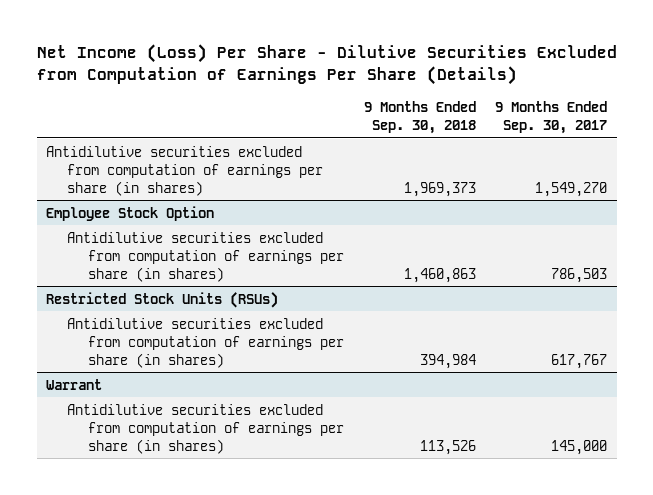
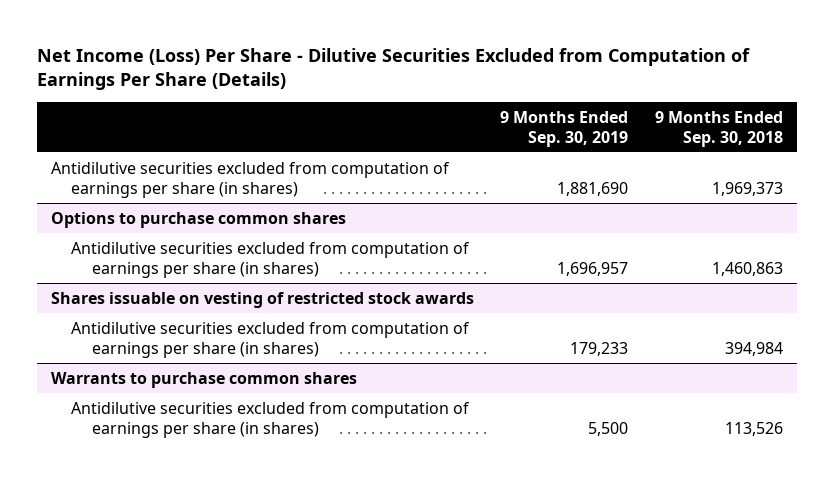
[494,100,607,134] 9 Months Ended Sep. 30, 2017 -> none
none -> [500,110,629,147] 9 Months Ended Sep. 30, 2019
[46,205,215,221] Employee Stock Option -> [50,211,346,228] Options to purchase common shares
[46,291,279,308] Restricted Stock Units (RSUs) -> [50,291,474,308] Shares issuable on vesting of restricted stock awards
[46,378,103,390] Warrant -> [50,371,357,388] Warrants to purchase common shares

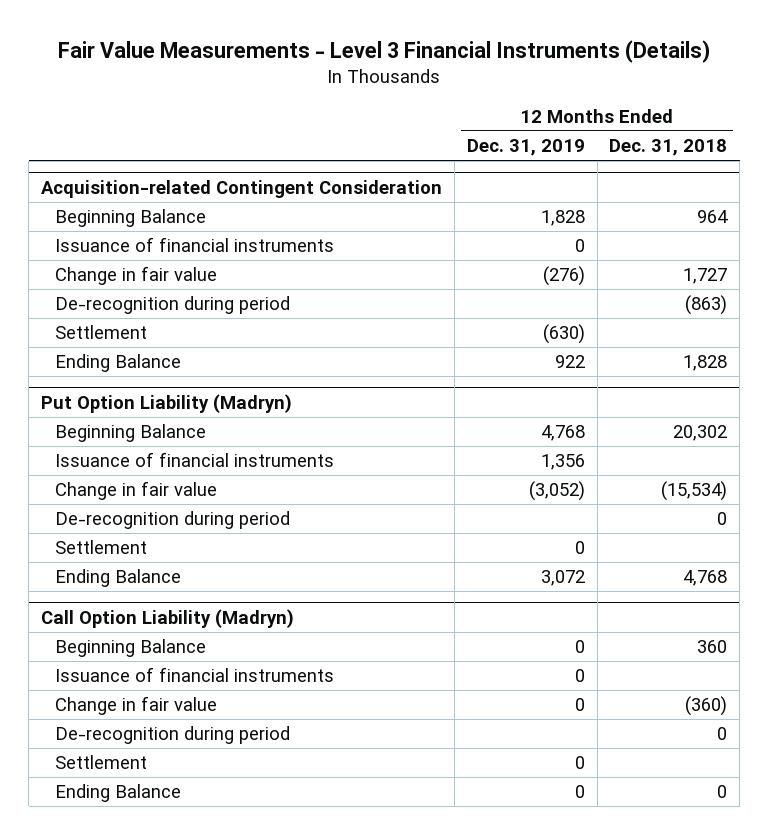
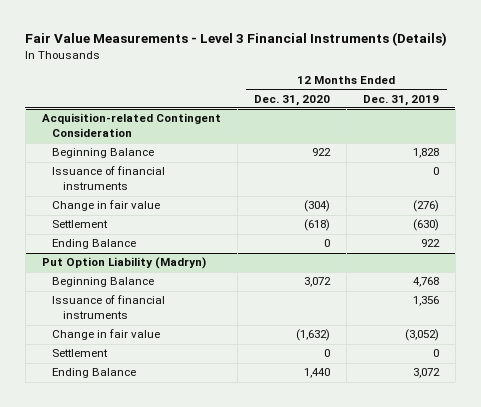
[609,138,728,156] Dec. 31, 2018 -> none
none -> [253,94,330,106] Dec. 31, 2020
[55,296,291,315] De-recognition during period -> none
[55,511,291,530] De-recognition during period -> none
[41,609,295,629] Call Option Liability (Madryn) -> none
[55,639,207,658] Beginning Balance -> none
[55,667,335,683] Issuance of financial instruments -> none
[55,696,218,716] Change in fair value -> none
[55,726,291,745] De-recognition during period -> none
[55,755,148,770] Settlement -> none
[55,784,182,803] Ending Balance -> none

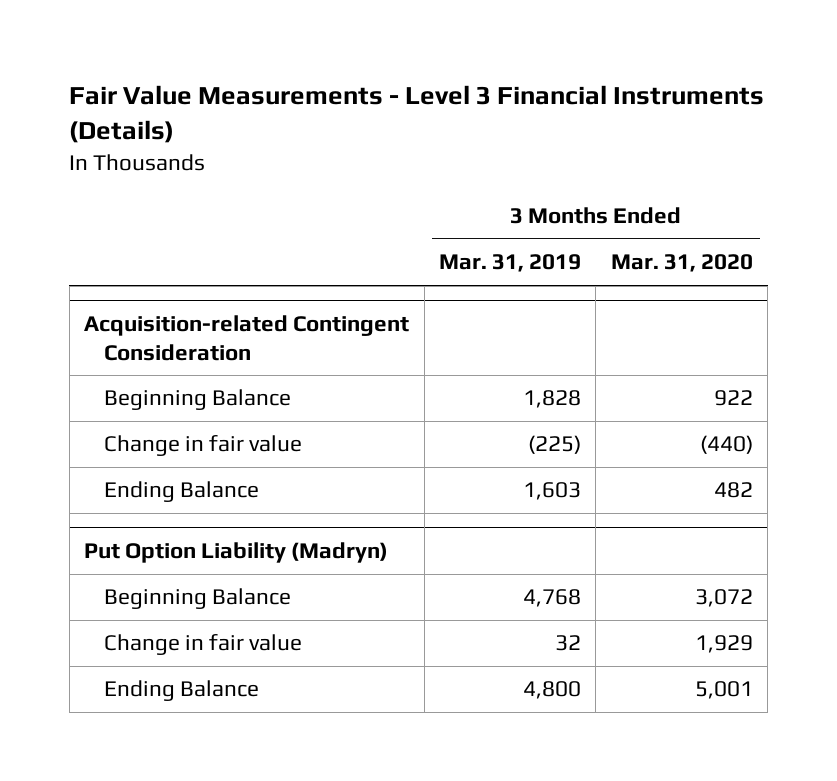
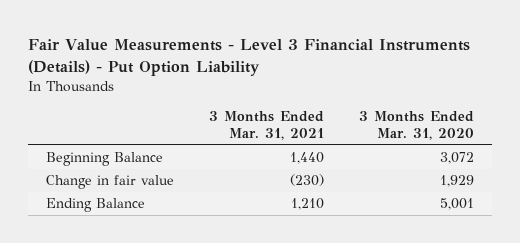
[69,85,765,144] Fair Value Measurements - Level 3 Financial Instruments (Details) -> [28,39,471,76] Fair Value Measurements - Level 3 Financial Instruments (Details) - Put Option Liability
[439,254,582,273] Mar. 31, 2019 -> none
none -> [209,111,325,141] 3 Months Ended Mar. 31, 2021
[84,314,410,361] Acquisition-related Contingent Consideration -> none
[104,389,292,411] Beginning Balance -> none
[104,435,303,457] Change in fair value -> none
[104,481,260,503] Ending Balance -> none
[84,541,389,563] Put Option Liability (Madryn) -> none

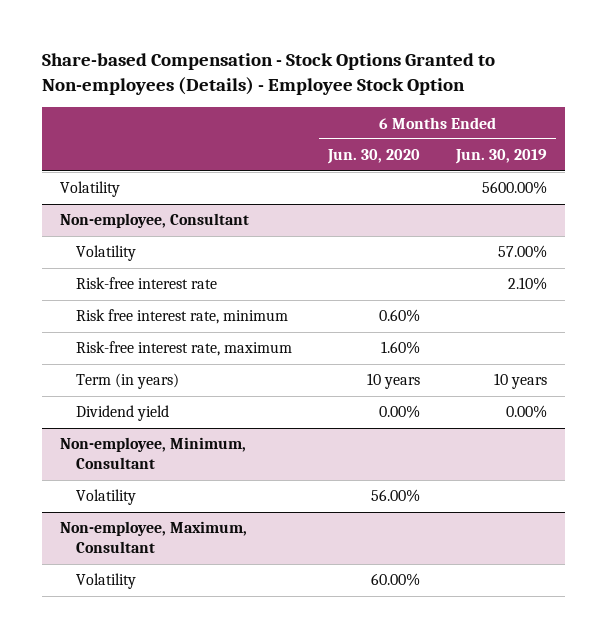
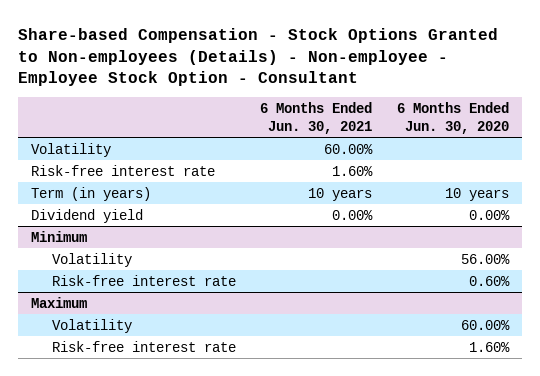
[41,53,495,96] Share-based Compensation - Stock Options Granted to Non-employees (Details) - Employee Stock Option -> [18,28,499,87] Share-based Compensation - Stock Options Granted to Non-employees (Details) - Non-employee - Employee Stock Option - Consultant
[455,149,548,165] Jun. 30, 2019 -> none
none -> [260,102,373,134] 6 Months Ended Jun. 30, 2021
[59,213,249,229] Non-employee, Consultant -> none
[76,245,137,262] Volatility -> none
[76,309,289,325] Risk free interest rate, minimum -> none
[76,341,293,357] Risk-free interest rate, maximum -> none
[59,437,246,470] Non-employee, Minimum, Consultant -> none
none -> [30,230,87,242] Minimum
[59,521,247,554] Non-employee, Maximum, Consultant -> none
none -> [51,274,236,286] Risk-free interest rate
none -> [30,296,87,308] Maximum
none -> [51,340,236,352] Risk-free interest rate

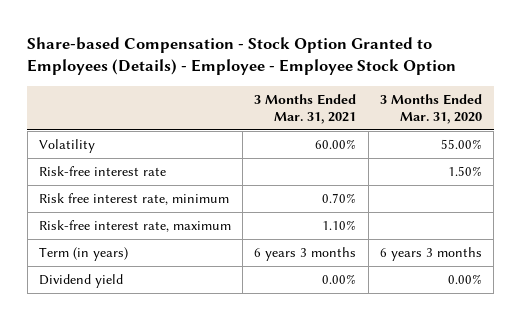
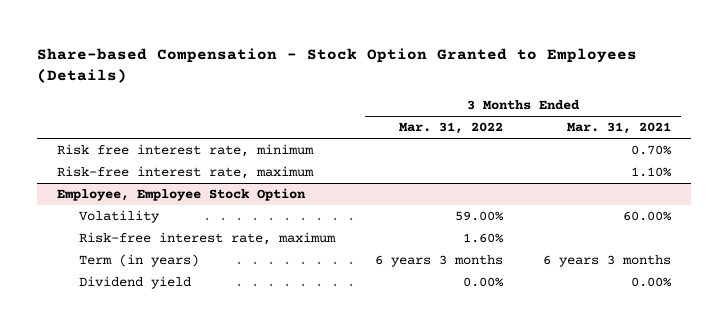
[27,37,457,76] Share-based Compensation - Stock Option Granted to Employees (Details) - Employee - Employee Stock Option -> [37,47,638,84] Share-based Compensation - Stock Option Granted to Employees (Details)
[379,93,482,125] 3 Months Ended Mar. 31, 2020 -> none
none -> [398,122,503,135] Mar. 31, 2022
[39,139,96,154] Volatility -> none
[39,166,167,177] Risk-free interest rate -> none
none -> [57,188,307,202] Employee, Employee Stock Option
none -> [78,210,160,224] Volatility
none -> [78,232,336,246] Risk-free interest rate, maximum

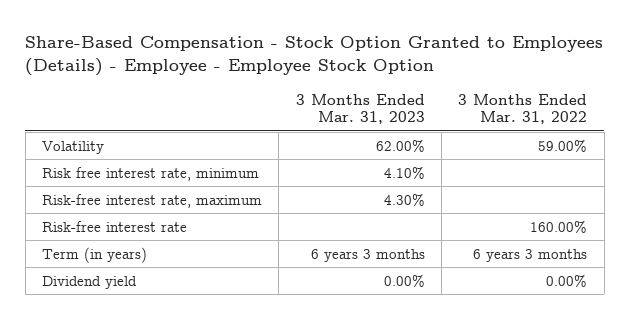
[37,47,638,84] Share-based Compensation - Stock Option Granted to Employees (Details) -> [25,36,604,77] Share-Based Compensation - Stock Option Granted to Employees (Details) - Employee - Employee Stock Option
[566,122,671,135] Mar. 31, 2021 -> none
none -> [295,93,425,125] 3 Months Ended Mar. 31, 2023
none -> [41,140,104,154] Volatility
[57,188,307,202] Employee, Employee Stock Option -> none
[78,210,160,224] Volatility -> none
[78,232,336,246] Risk-free interest rate, maximum -> [41,220,187,232] Risk-free interest rate
[462,233,504,244] 1.60% -> [530,219,588,233] 160.00%

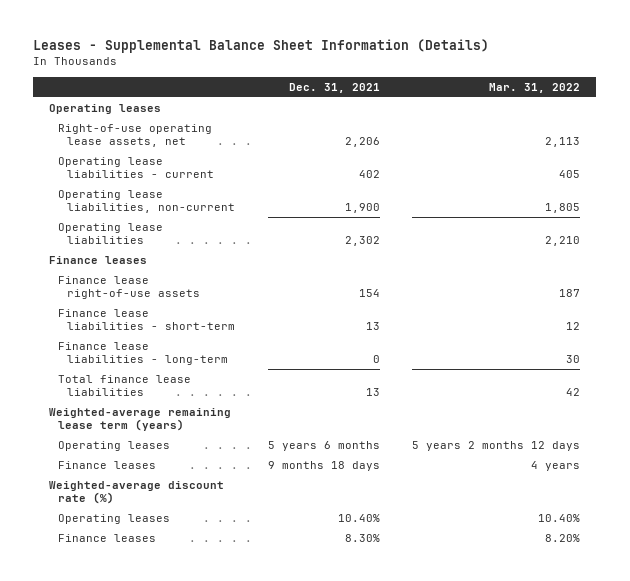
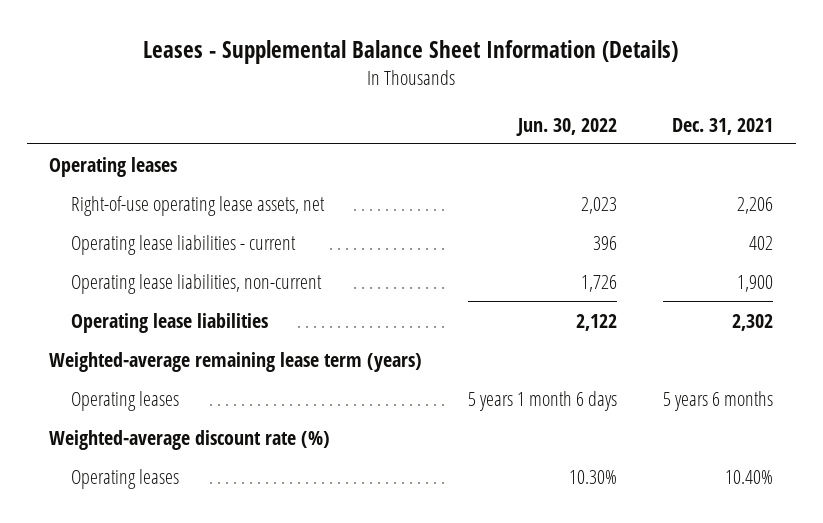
[489,82,581,93] Mar. 31, 2022 -> none
none -> [516,117,618,136] Jun. 30, 2022
[49,256,148,265] Finance leases -> none
[58,276,201,300] Finance lease right-of-use assets -> none
[58,309,236,331] Finance lease liabilities - short-term -> none
[58,342,229,366] Finance lease liabilities - long-term -> none
[58,375,192,397] Total finance lease liabilities -> none
[58,461,157,470] Finance leases -> none
[58,534,157,543] Finance leases -> none

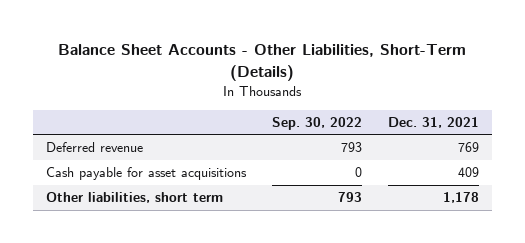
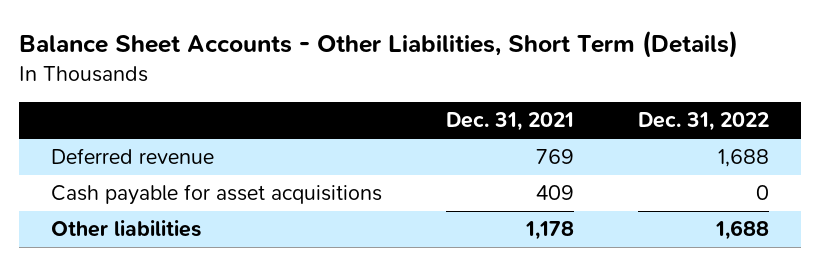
[58,43,467,81] Balance Sheet Accounts - Other Liabilities, Short-Term (Details) -> [18,29,738,58] Balance Sheet Accounts - Other Liabilities, Short Term (Details)
[271,117,362,131] Sep. 30, 2022 -> none
none -> [638,112,770,132] Dec. 31, 2022
[45,192,223,204] Other liabilities, short term -> [50,220,201,238] Other liabilities

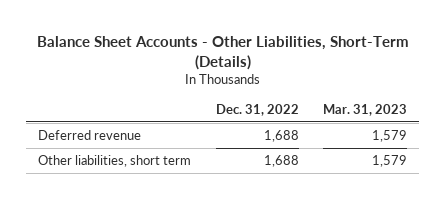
[18,29,738,58] Balance Sheet Accounts - Other Liabilities, Short Term (Details) -> [36,35,409,70] Balance Sheet Accounts - Other Liabilities, Short-Term (Details)
[445,112,574,132] Dec. 31, 2021 -> none
none -> [322,104,407,117] Mar. 31, 2023
[50,184,382,206] Cash payable for asset acquisitions -> none
[50,220,201,238] Other liabilities -> [38,155,192,168] Other liabilities, short term

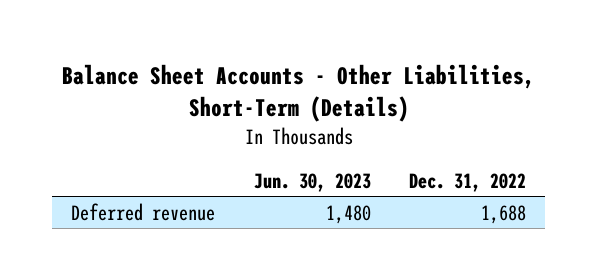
[322,104,407,117] Mar. 31, 2023 -> none
none -> [253,172,371,192] Jun. 30, 2023
[38,155,192,168] Other liabilities, short term -> none

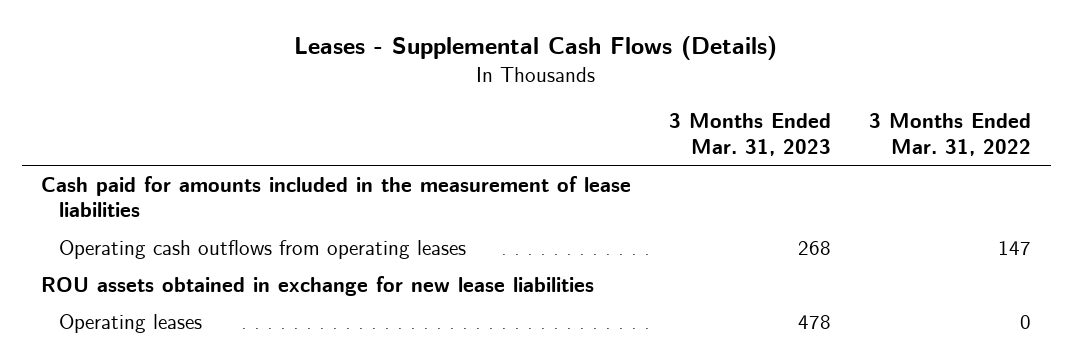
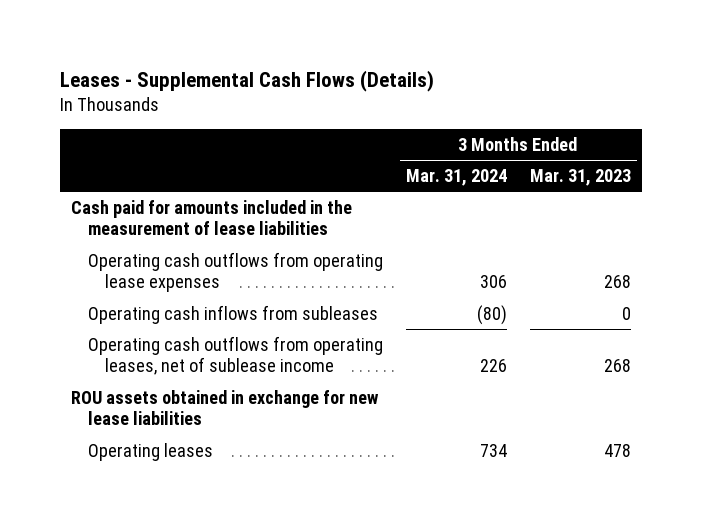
[869,113,1032,156] 3 Months Ended Mar. 31, 2022 -> none
none -> [405,169,507,187] Mar. 31, 2024
[59,239,467,259] Operating cash outflows from operating leases -> [88,251,384,293] Operating cash outflows from operating lease expenses
none -> [88,304,379,324] Operating cash inflows from subleases
none -> [88,335,384,376] Operating cash outflows from operating leases, net of sublease income

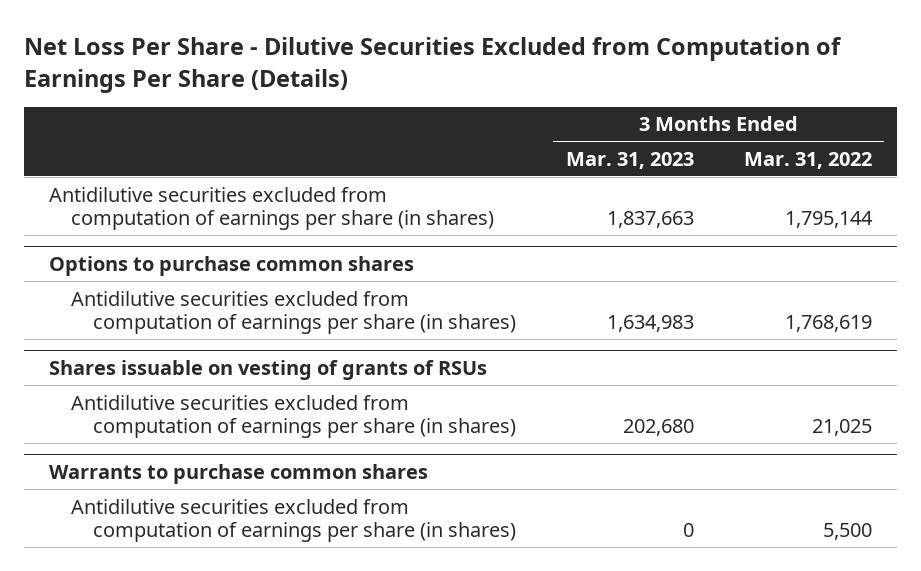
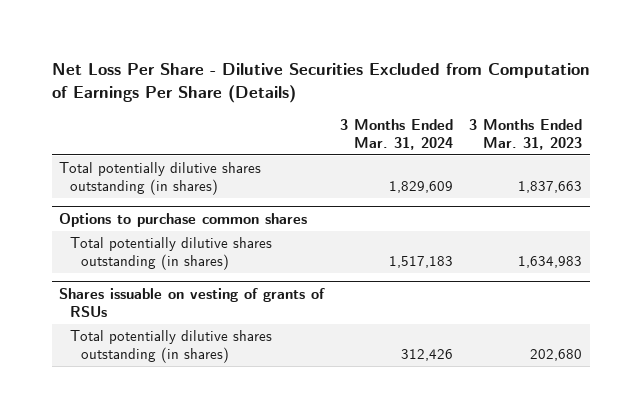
[743,151,872,169] Mar. 31, 2022 -> none
none -> [340,119,454,151] 3 Months Ended Mar. 31, 2024
[48,186,494,230] Antidilutive securities excluded from computation of earnings per share (in shares) -> [59,162,262,196] Total potentially dilutive shares outstanding (in shares)
[70,290,516,334] Antidilutive securities excluded from computation of earnings per share (in shares) -> [70,237,273,271] Total potentially dilutive shares outstanding (in shares)
[48,464,428,485] Warrants to purchase common shares -> none
[70,498,516,542] Antidilutive securities excluded from computation of earnings per share (in shares) -> none
[70,394,516,438] Antidilutive securities excluded from computation of earnings per share (in shares) -> [70,330,273,364] Total potentially dilutive shares outstanding (in shares)

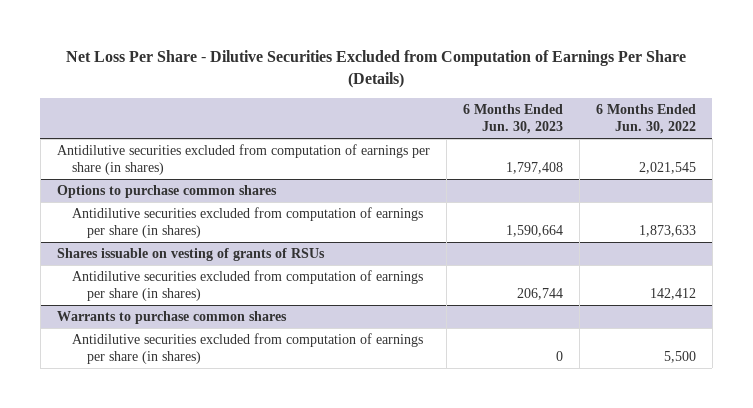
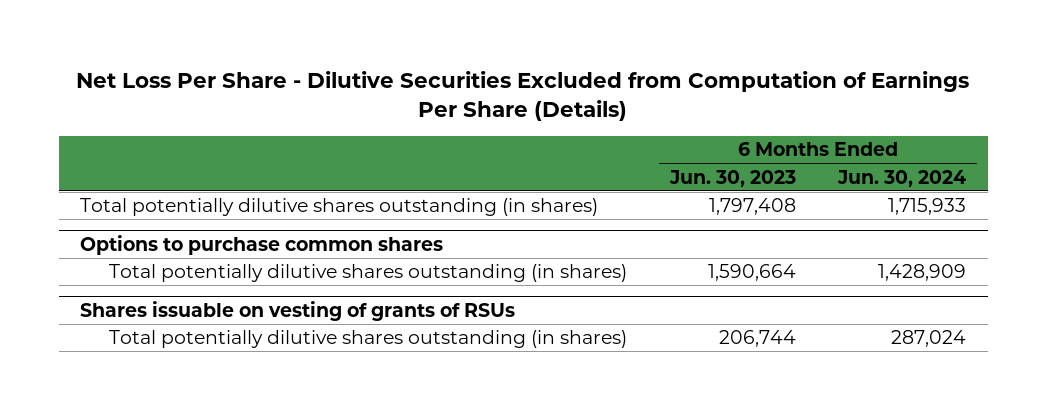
[595,104,696,135] 6 Months Ended Jun. 30, 2022 -> none
none -> [837,169,967,187] Jun. 30, 2024
[56,144,430,175] Antidilutive securities excluded from computation of earnings per share (in shares) -> [80,198,599,217] Total potentially dilutive shares outstanding (in shares)
[72,207,424,238] Antidilutive securities excluded from computation of earnings per share (in shares) -> [109,264,628,283] Total potentially dilutive shares outstanding (in shares)
[56,311,287,325] Warrants to purchase common shares -> none
[72,333,424,364] Antidilutive securities excluded from computation of earnings per share (in shares) -> none
[72,270,424,301] Antidilutive securities excluded from computation of earnings per share (in shares) -> [109,330,628,349] Total potentially dilutive shares outstanding (in shares)

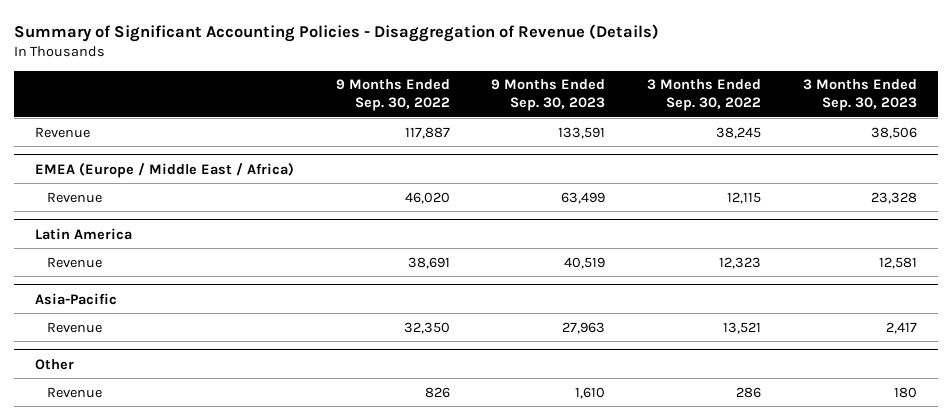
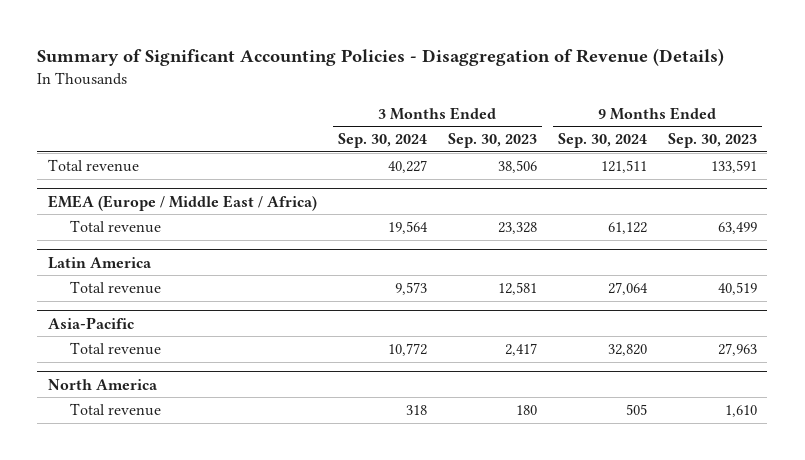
[335,79,450,112] 9 Months Ended Sep. 30, 2022 -> none
[647,79,762,112] 3 Months Ended Sep. 30, 2022 -> none
none -> [337,133,427,149] Sep. 30, 2024
none -> [557,133,647,149] Sep. 30, 2024
[34,126,90,138] Revenue -> [47,159,139,173] Total revenue
[46,191,102,203] Revenue -> [69,220,161,234] Total revenue
[46,256,102,268] Revenue -> [69,281,161,295] Total revenue
[34,358,74,370] Other -> none
[46,321,102,333] Revenue -> [69,342,161,356] Total revenue
none -> [47,378,158,390] North America
[46,386,102,398] Revenue -> [69,403,161,417] Total revenue

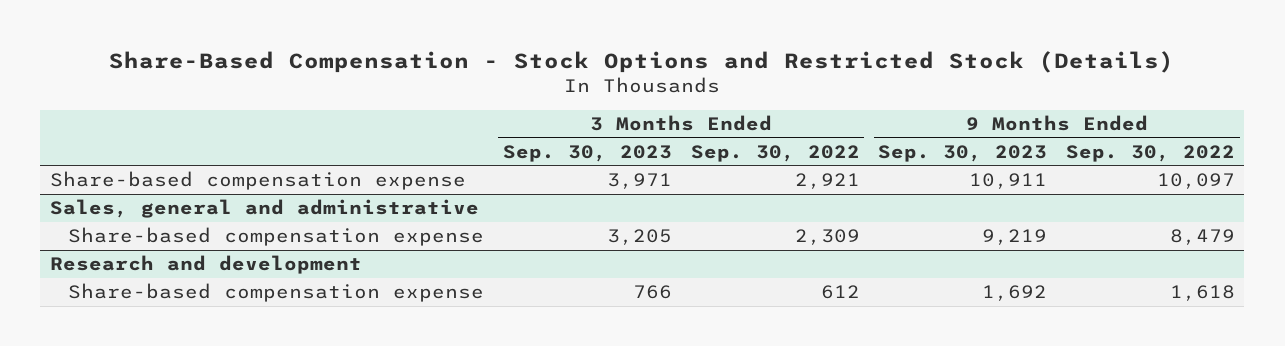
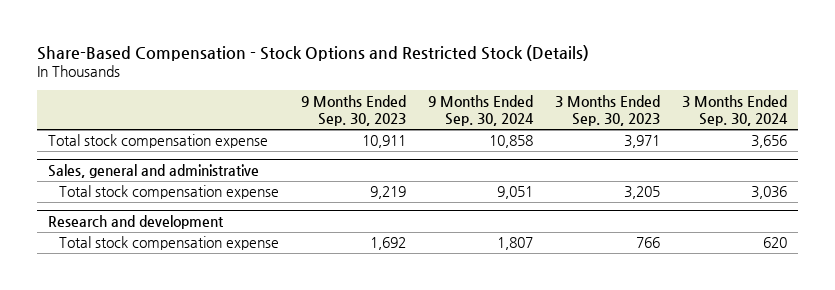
[690,144,860,162] Sep. 30, 2022 -> none
[1065,144,1235,162] Sep. 30, 2022 -> none
none -> [427,94,534,127] 9 Months Ended Sep. 30, 2024
none -> [681,94,788,127] 3 Months Ended Sep. 30, 2024
[49,171,466,191] Share-based compensation expense -> [47,134,268,149] Total stock compensation expense
[68,227,485,247] Share-based compensation expense -> [58,185,279,200] Total stock compensation expense
[68,283,485,303] Share-based compensation expense -> [58,236,279,251] Total stock compensation expense

